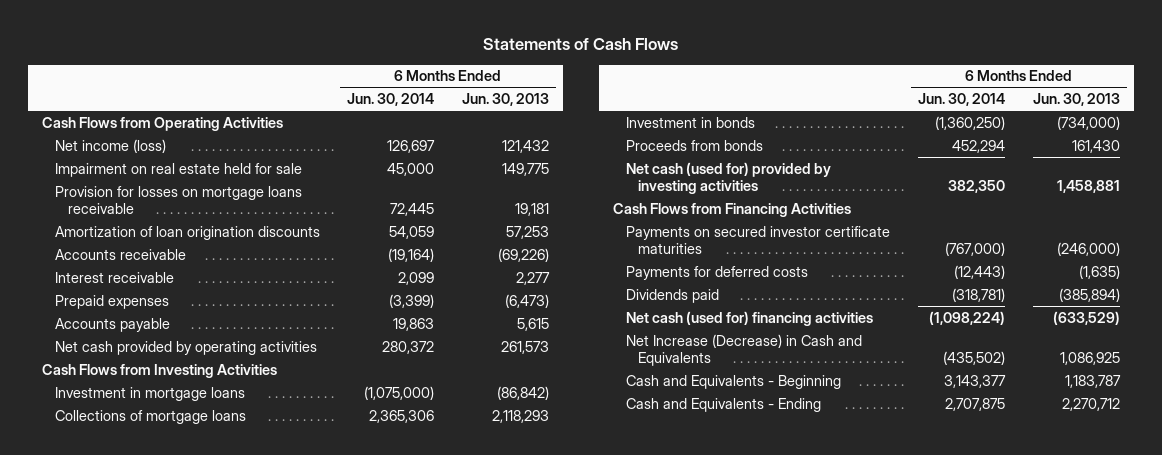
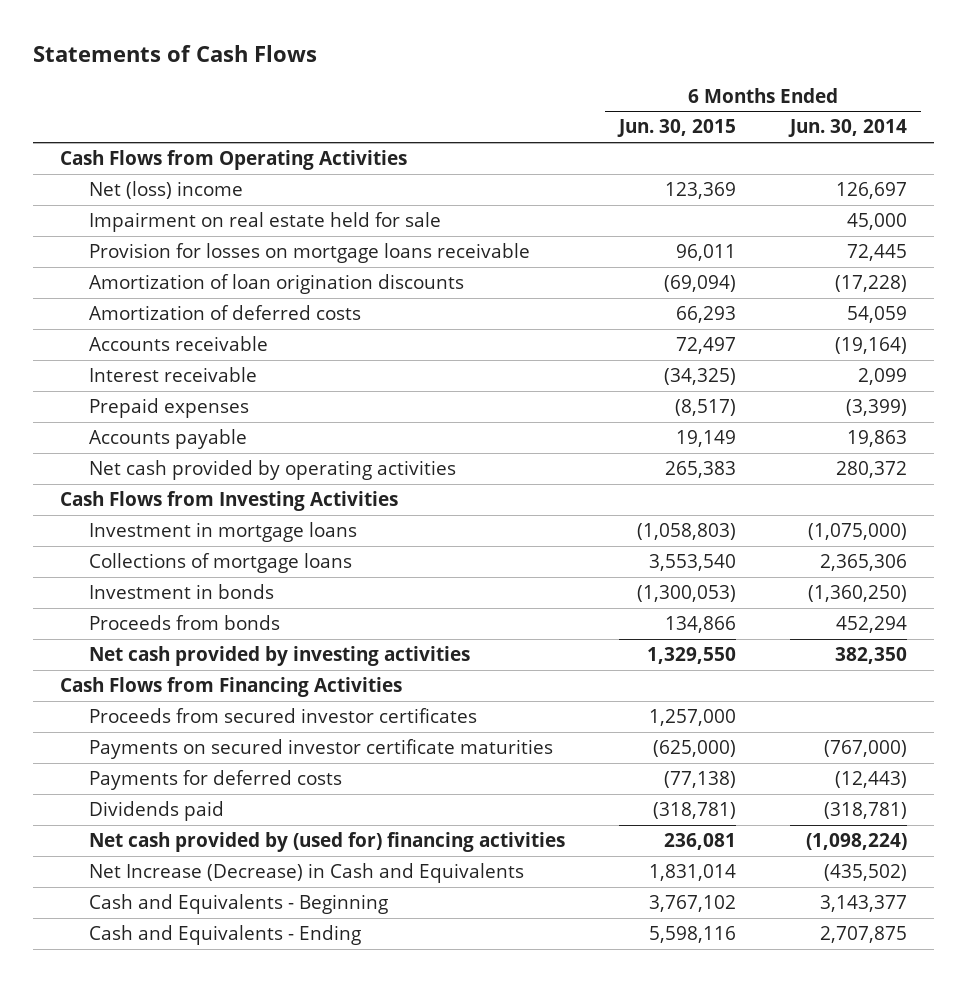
[461,92,549,106] Jun. 30, 2013 -> none
none -> [617,119,737,138] Jun. 30, 2015
[54,138,166,153] Net income (loss) -> [88,181,243,200] Net (loss) income
[389,225,435,239] 54,059 -> [835,275,908,293] (17,228)
none -> [88,305,361,321] Amortization of deferred costs
[625,161,831,195] Net cash (used for) provided by investing activities -> [88,646,470,667] Net cash provided by investing activities
none -> [88,708,477,724] Proceeds from secured investor certificates
[625,310,873,326] Net cash (used for) financing activities -> [88,832,565,853] Net cash provided by (used for) financing activities

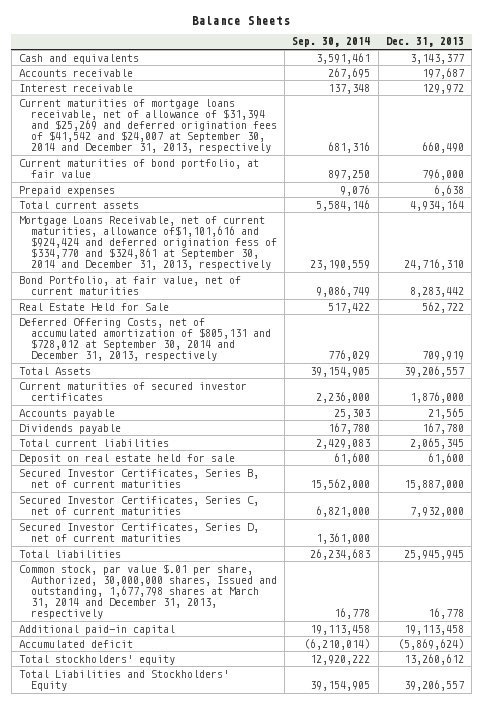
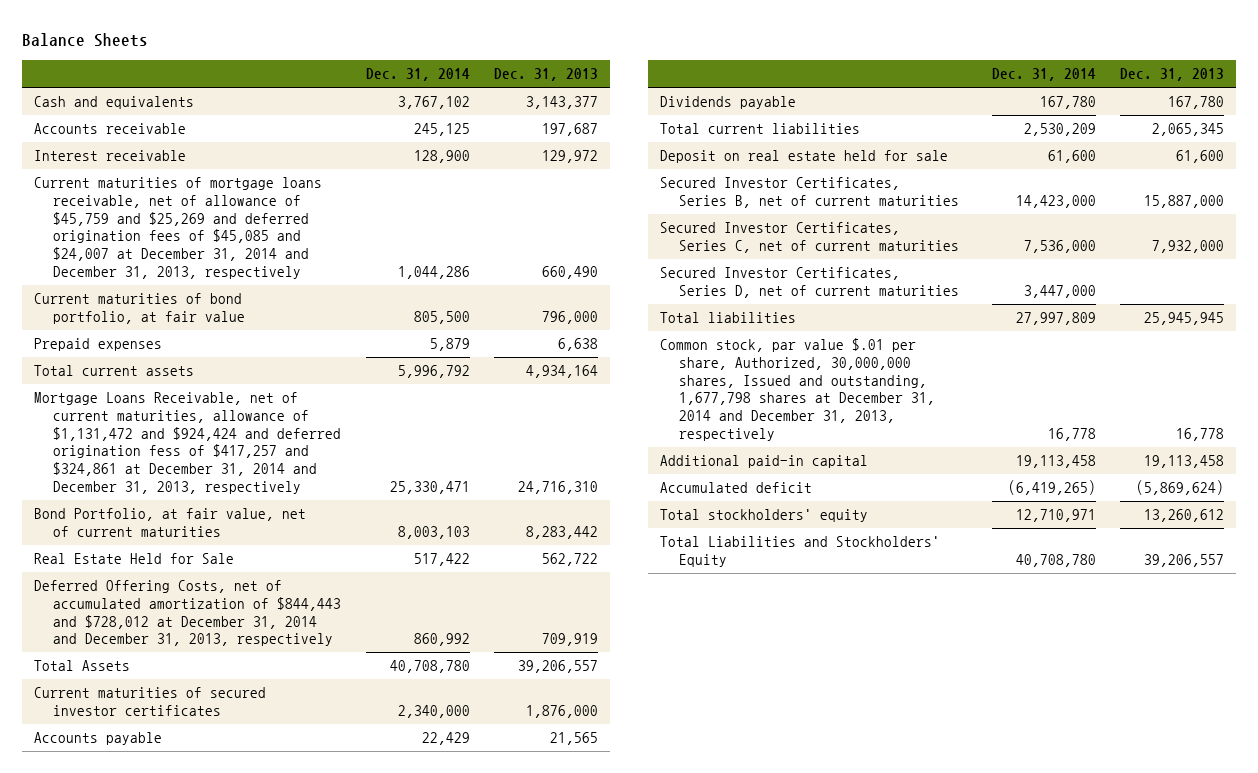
[292,37,371,48] Sep. 30, 2014 -> none
none -> [365,68,470,82] Dec. 31, 2014
[19,98,277,154] Current maturities of mortgage loans receivable, net of allowance of $31,394 and $25,269 and deferred origination fees of $41,542 and $24,007 at September 30, 2014 and December 31, 2013, respectively -> [34,177,323,279] Current maturities of mortgage loans receivable, net of allowance of $45,759 and $25,269 and deferred origination fees of $45,085 and $24,007 at December 31, 2014 and December 31, 2013, respectively
[19,215,277,271] Mortgage Loans Receivable, net of current maturities, allowance of$1,101,616 and $924,424 and deferred origination fess of $334,770 and $324,861 at September 30, 2014 and December 31, 2013, respectively -> [34,392,342,494] Mortgage Loans Receivable, net of current maturities, allowance of $1,131,472 and $924,424 and deferred origination fess of $417,257 and $324,861 at December 31, 2014 and December 31, 2013, respectively
[19,317,271,362] Deferred Offering Costs, net of accumulated amortization of $805,131 and $728,012 at September 30, 2014 and December 31, 2013, respectively -> [34,580,342,647] Deferred Offering Costs, net of accumulated amortization of $844,443 and $728,012 at December 31, 2014 and December 31, 2013, respectively
[19,563,277,620] Common stock, par value $.01 per share, Authorized, 30,000,000 shares, Issued and outstanding, 1,677,798 shares at March 31, 2014 and December 31, 2013, respectively -> [660,338,935,441] Common stock, par value $.01 per share, Authorized, 30,000,000 shares, Issued and outstanding, 1,677,798 shares at December 31, 2014 and December 31, 2013, respectively

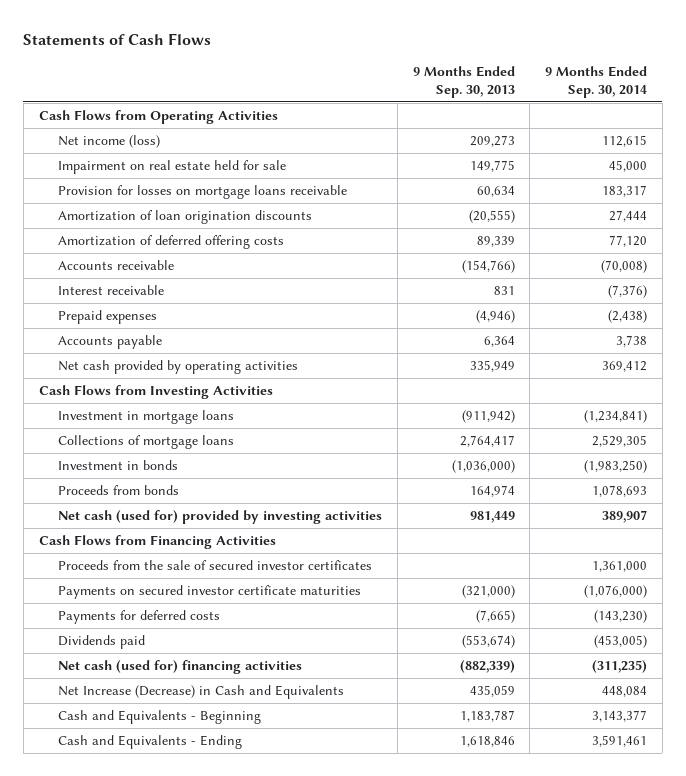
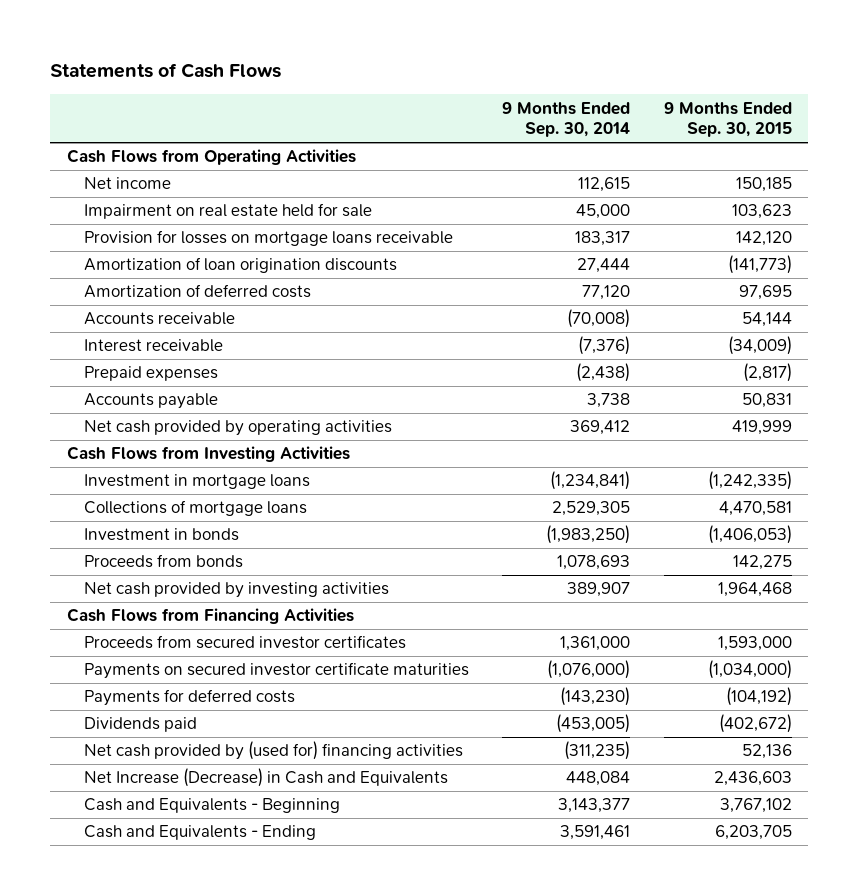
[412,65,515,98] 9 Months Ended Sep. 30, 2013 -> none
none -> [663,101,792,138] 9 Months Ended Sep. 30, 2015
[57,134,160,148] Net income (loss) -> [83,177,171,190] Net income
[57,234,284,249] Amortization of deferred offering costs -> [83,284,311,299] Amortization of deferred costs
[57,509,382,524] Net cash (used for) provided by investing activities -> [83,582,389,599] Net cash provided by investing activities
[57,559,372,570] Proceeds from the sale of secured investor certificates -> [83,635,406,650] Proceeds from secured investor certificates
[57,659,302,674] Net cash (used for) financing activities -> [83,741,463,761] Net cash provided by (used for) financing activities

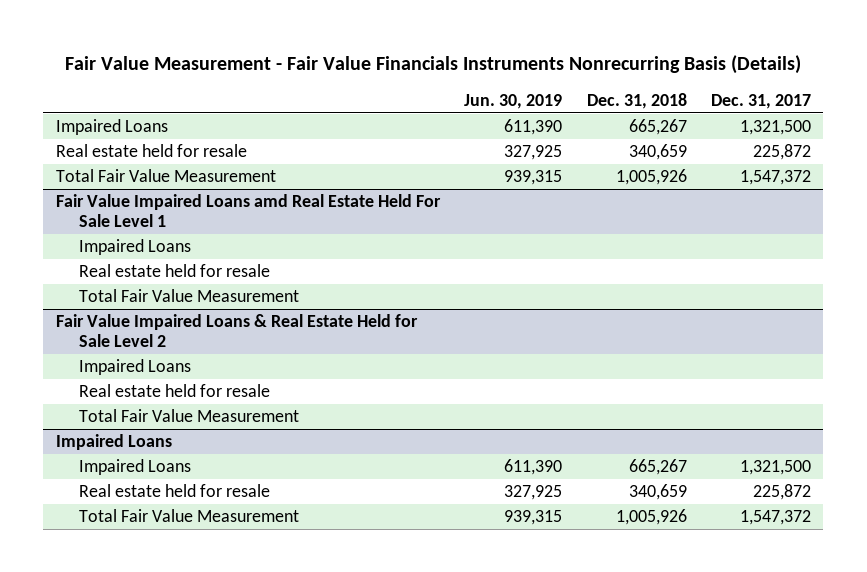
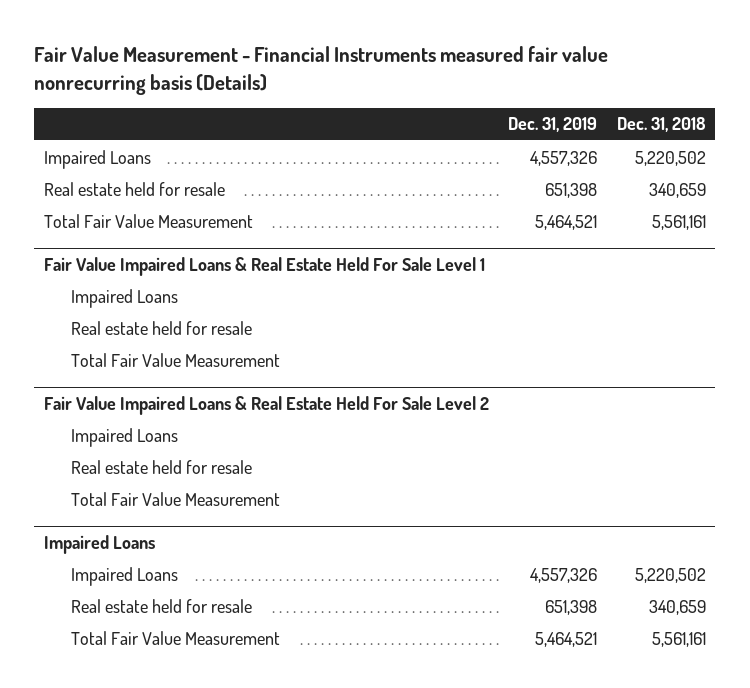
[65,55,802,75] Fair Value Measurement - Fair Value Financials Instruments Nonrecurring Basis (Details) -> [34,46,609,95] Fair Value Measurement - Financial Instruments measured fair value nonrecurring basis (Details)
[464,93,563,109] Jun. 30, 2019 -> none
[711,93,812,109] Dec. 31, 2017 -> none
none -> [508,117,598,133] Dec. 31, 2019
[628,119,687,136] 665,267 -> [634,150,706,166] 5,220,502
[615,169,687,186] 1,005,926 -> [651,214,706,230] 5,561,161
[55,194,441,228] Fair Value Impaired Loans amd Real Estate Held For Sale Level 1 -> [44,256,486,276] Fair Value Impaired Loans & Real Estate Held For Sale Level 1
[55,314,418,348] Fair Value Impaired Loans & Real Estate Held for Sale Level 2 -> [44,395,490,415] Fair Value Impaired Loans & Real Estate Held For Sale Level 2
[628,459,687,476] 665,267 -> [634,567,706,583] 5,220,502
[615,509,687,526] 1,005,926 -> [651,631,706,647] 5,561,161

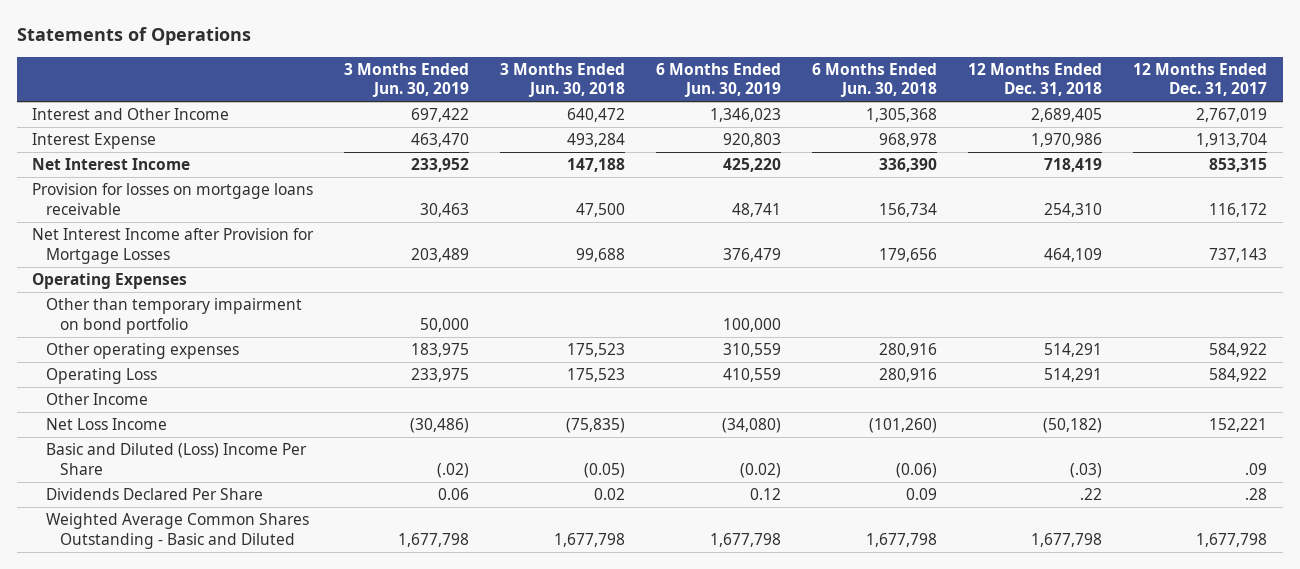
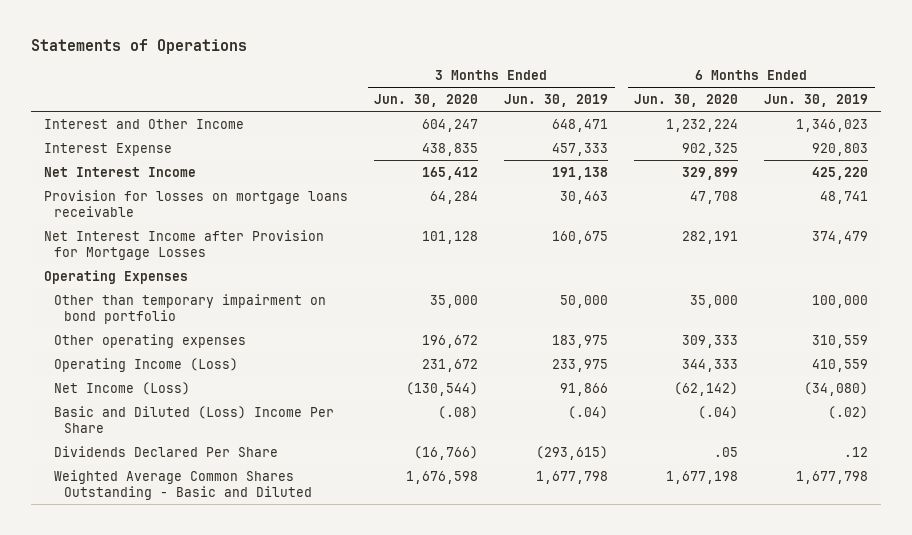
[500,62,626,98] 3 Months Ended Jun. 30, 2018 -> none
[812,62,938,98] 6 Months Ended Jun. 30, 2018 -> none
[968,62,1103,97] 12 Months Ended Dec. 31, 2018 -> none
[1133,62,1268,97] 12 Months Ended Dec. 31, 2017 -> none
none -> [374,94,479,108] Jun. 30, 2020
none -> [634,94,739,108] Jun. 30, 2020
[411,108,470,123] 697,422 -> [552,118,609,132] 648,471
[411,133,470,148] 463,470 -> [552,142,609,156] 457,333
[411,158,470,173] 233,952 -> [552,166,609,180] 191,138
[411,247,470,262] 203,489 -> [552,230,609,244] 160,675
[723,247,782,262] 376,479 -> [812,230,869,244] 374,479
[46,393,149,406] Other Income -> none
[46,368,158,385] Operating Loss -> [54,357,239,372] Operating Income (Loss)
[46,418,168,431] Net Loss Income -> [54,381,191,395] Net Income (Loss)
[410,418,470,434] (30,486) -> [560,382,609,396] 91,866
[437,462,470,478] (.02) -> [568,405,609,419] (.04)
[740,462,782,478] (0.02) -> [828,405,869,419] (.02)
[438,488,470,501] 0.06 -> [536,445,609,460] (293,615)
[750,488,782,501] 0.12 -> [844,446,869,457] .12

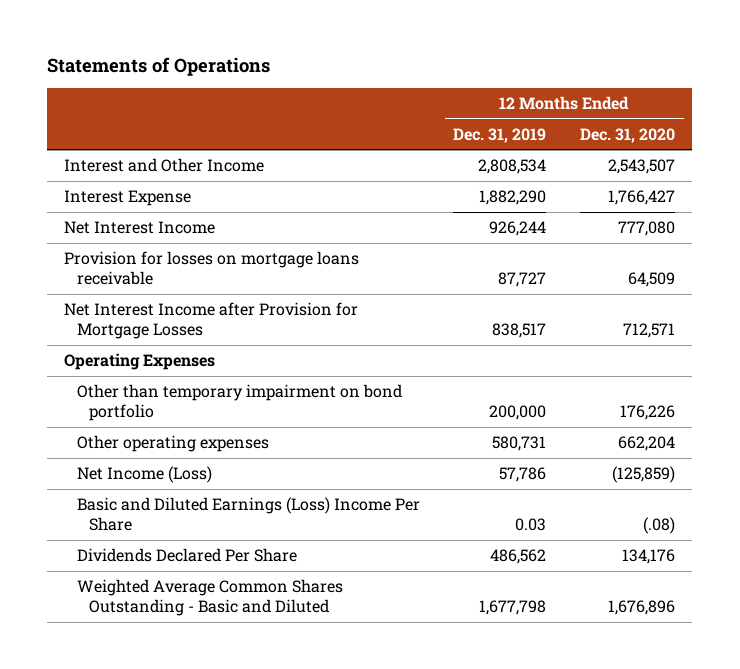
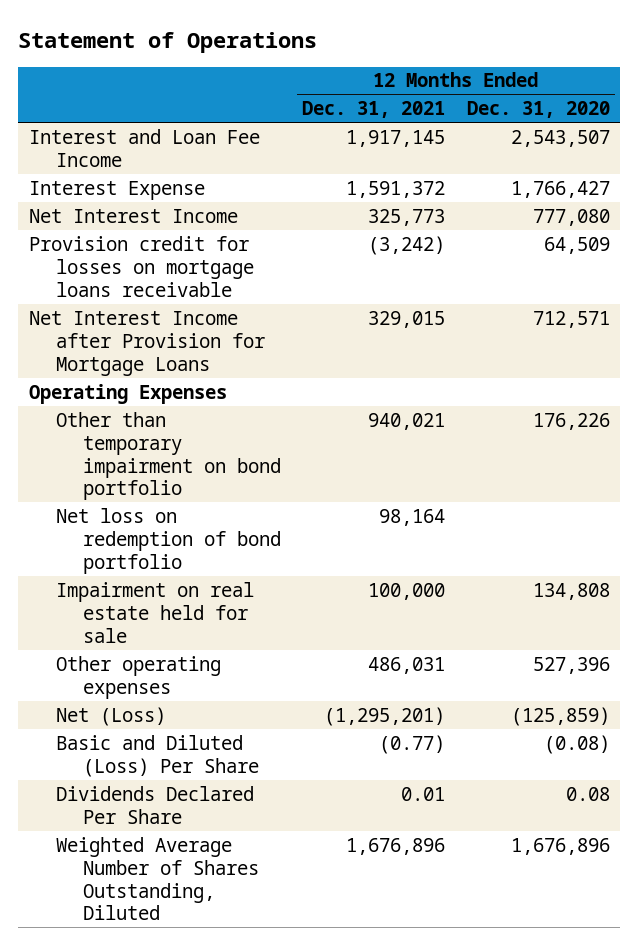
[47,56,271,76] Statements of Operations -> [18,31,318,53] Statement of Operations
[453,127,547,143] Dec. 31, 2019 -> none
none -> [302,101,446,119] Dec. 31, 2021
[64,158,265,173] Interest and Other Income -> [29,128,261,167] Interest and Loan Fee Income
[64,251,360,285] Provision for losses on mortgage loans receivable -> [29,235,254,297] Provision credit for losses on mortgage loans receivable
[64,302,359,339] Net Interest Income after Provision for Mortgage Losses -> [29,310,265,376] Net Interest Income after Provision for Mortgage Loans
none -> [55,507,281,574] Net loss on redemption of bond portfolio
none -> [55,581,254,643] Impairment on real estate held for sale
[618,436,676,452] 662,204 -> [532,656,610,674] 527,396
[76,466,212,484] Net Income (Loss) -> [55,706,166,726] Net (Loss)
[76,497,420,531] Basic and Diluted Earnings (Loss) Income Per Share -> [55,734,259,777] Basic and Diluted (Loss) Per Share
[643,516,676,534] (.08) -> [543,734,610,754] (0.08)
[622,549,676,565] 134,176 -> [565,786,610,801] 0.08
[76,579,343,616] Weighted Average Common Shares Outstanding - Basic and Diluted -> [55,836,259,921] Weighted Average Number of Shares Outstanding, Diluted

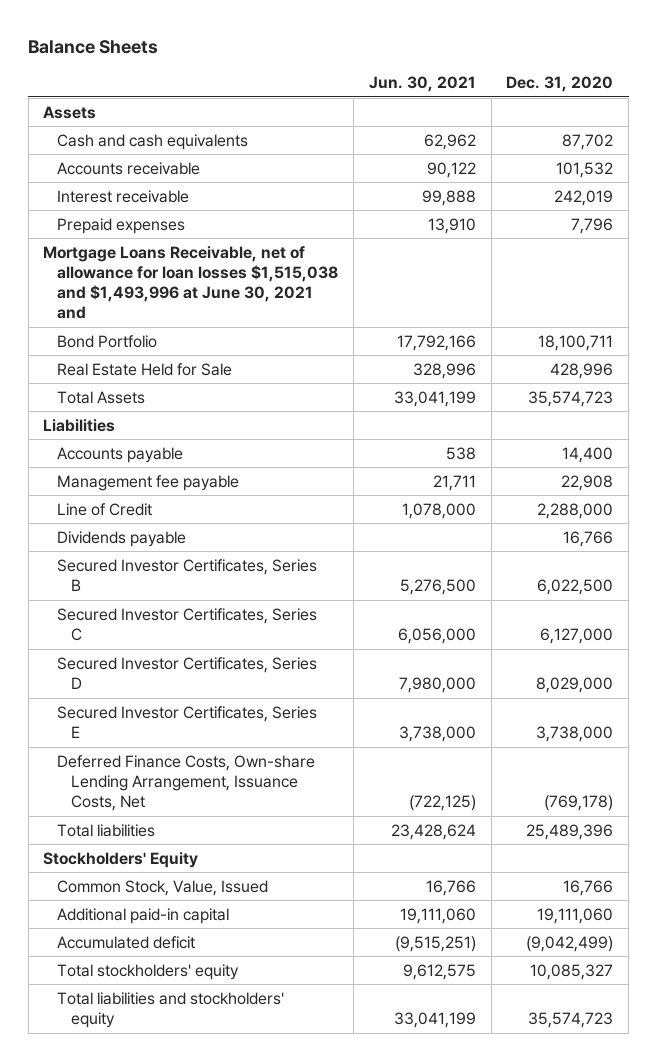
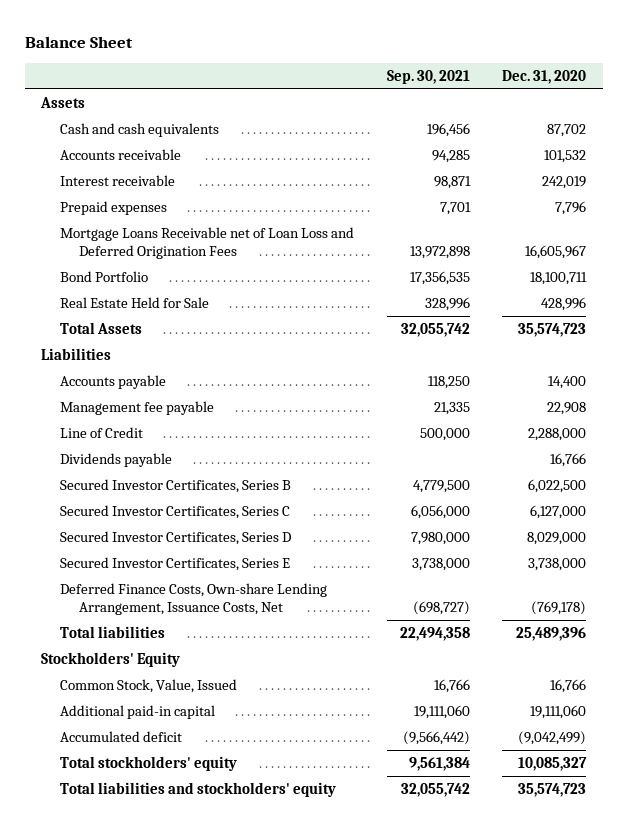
[28,39,159,54] Balance Sheets -> [24,36,133,49] Balance Sheet
[368,76,476,93] Jun. 30, 2021 -> none
none -> [386,70,470,85] Sep. 30, 2021
[43,245,339,320] Mortgage Loans Receivable, net of allowance for loan losses $1,515,038 and $1,493,996 at June 30, 2021 and -> none
none -> [59,227,354,260] Mortgage Loans Receivable net of Loan Loss and Deferred Origination Fees

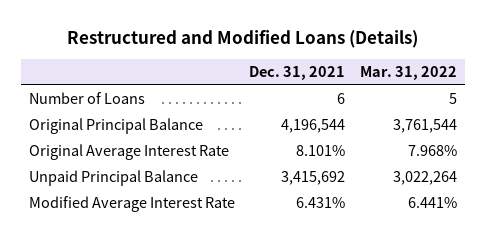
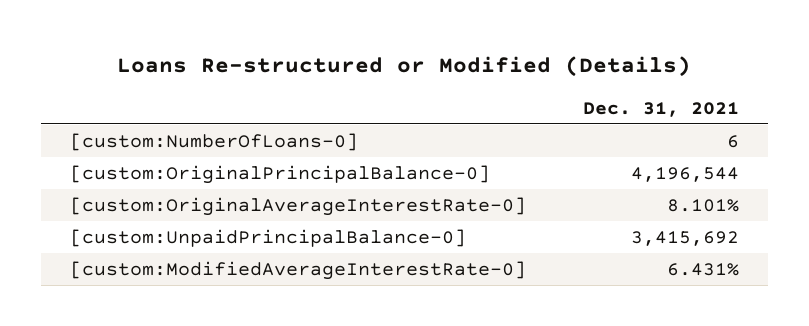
[66,29,418,48] Restructured and Modified Loans (Details) -> [117,55,692,77] Loans Re-structured or Modified (Details)
[360,65,458,80] Mar. 31, 2022 -> none
[28,92,145,105] Number of Loans -> [69,132,358,151] [custom:NumberOfLoans-0]
[28,118,203,135] Original Principal Balance -> [69,164,490,184] [custom:OriginalPrincipalBalance-0]
[28,144,229,161] Original Average Interest Rate -> [69,196,526,216] [custom:OriginalAverageInterestRate-0]
[28,170,198,187] Unpaid Principal Balance -> [69,228,466,247] [custom:UnpaidPrincipalBalance-0]
[28,196,235,213] Modified Average Interest Rate -> [69,260,526,280] [custom:ModifiedAverageInterestRate-0]

